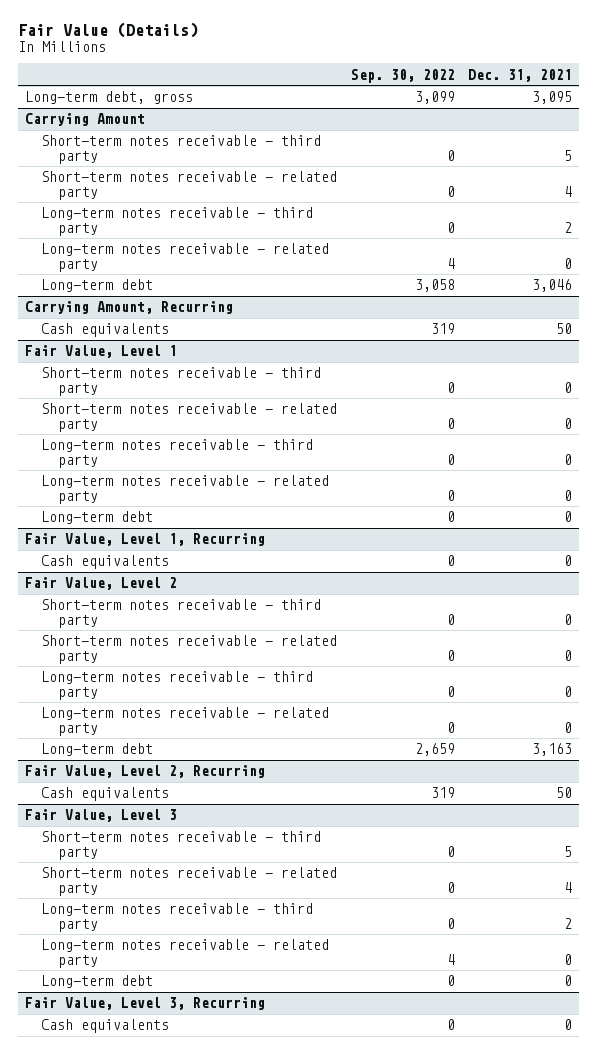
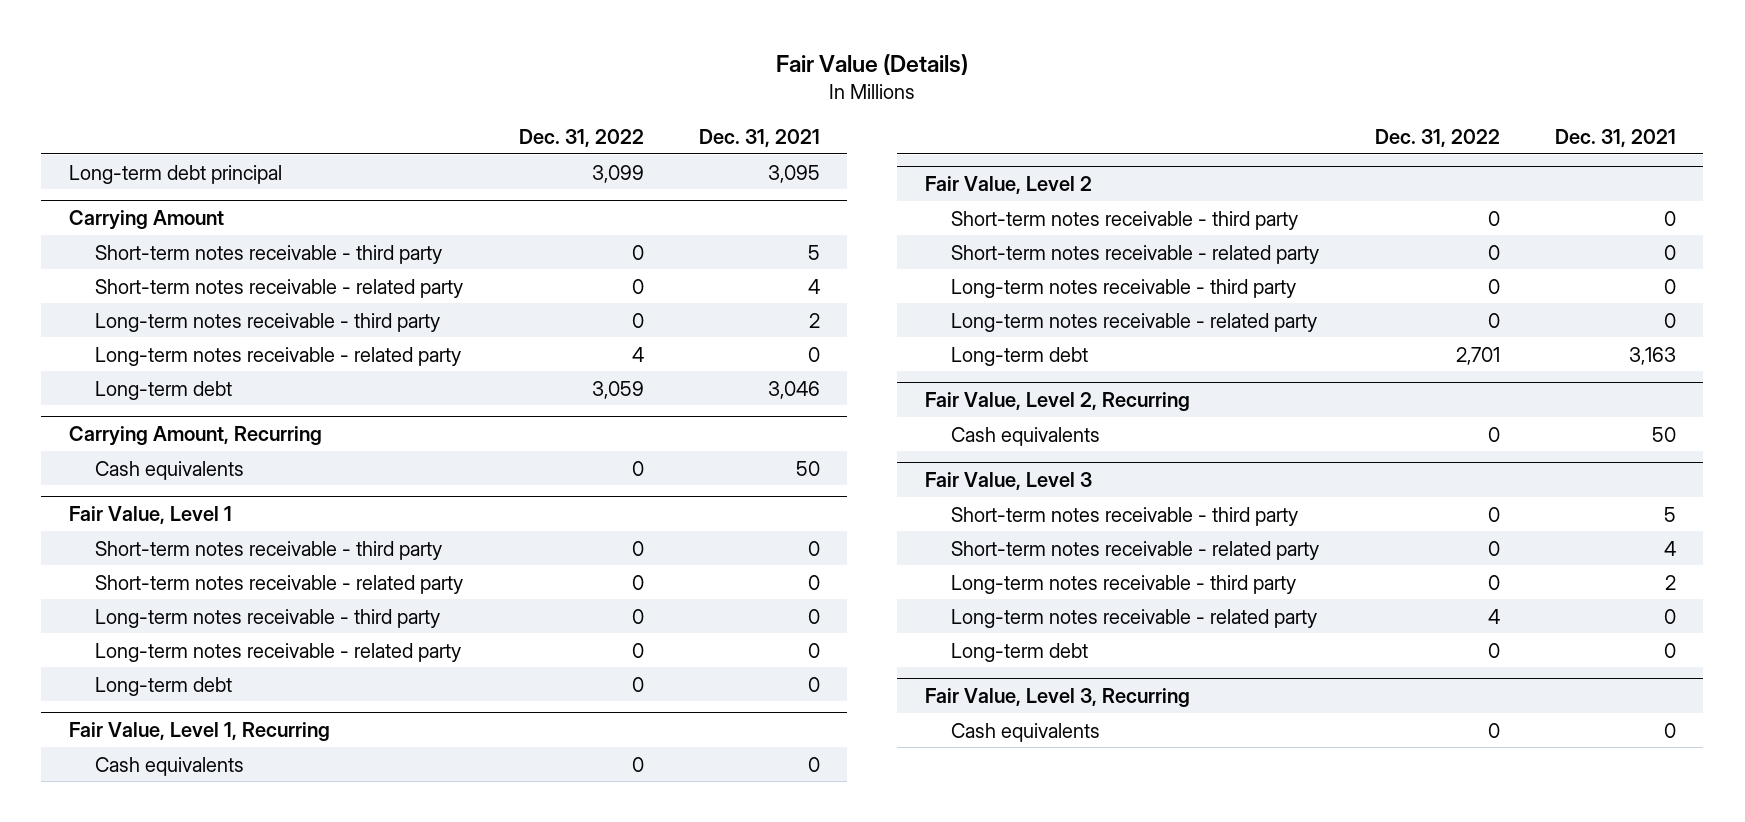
[350,68,455,83] Sep. 30, 2022 -> none
none -> [518,128,644,147] Dec. 31, 2022
[24,91,193,105] Long-term debt, gross -> [68,164,282,184] Long-term debt principal

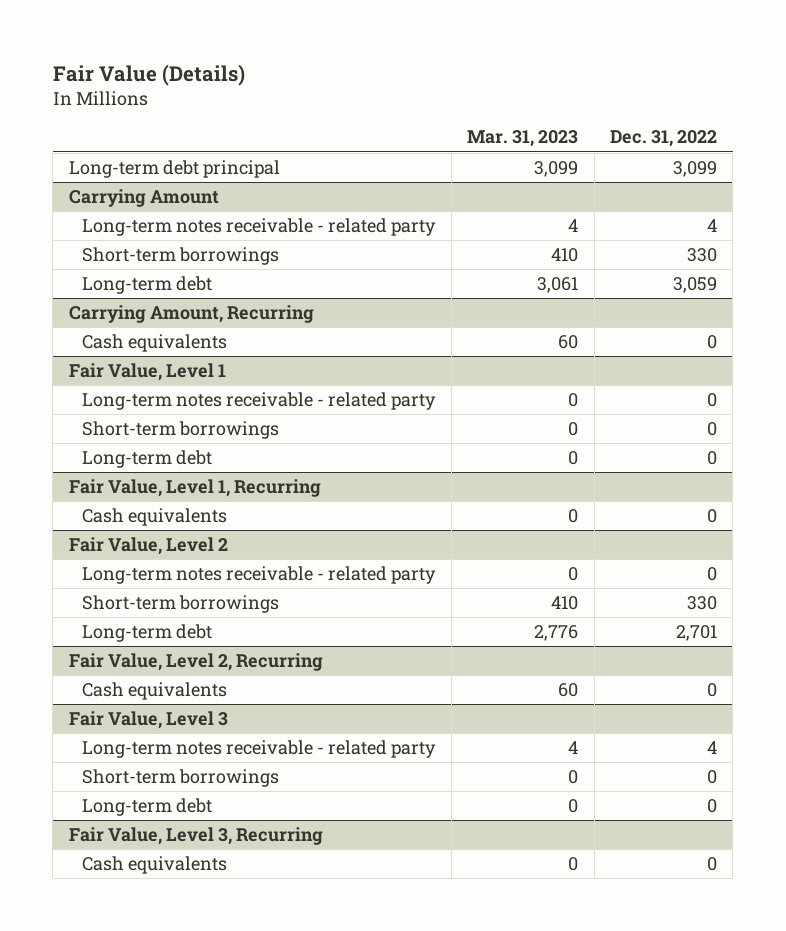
[698,128,820,147] Dec. 31, 2021 -> none
none -> [467,130,579,148] Mar. 31, 2023
[95,244,443,264] Short-term notes receivable - third party -> none
[95,278,464,298] Short-term notes receivable - related party -> none
[95,312,441,332] Long-term notes receivable - third party -> none
none -> [82,246,280,265] Short-term borrowings
[95,540,443,560] Short-term notes receivable - third party -> none
[95,574,464,594] Short-term notes receivable - related party -> none
[95,608,441,628] Long-term notes receivable - third party -> none
none -> [82,420,280,439] Short-term borrowings
[951,210,1299,230] Short-term notes receivable - third party -> none
[951,244,1320,264] Short-term notes receivable - related party -> none
[951,278,1297,298] Long-term notes receivable - third party -> none
none -> [82,594,280,613] Short-term borrowings
[951,506,1299,526] Short-term notes receivable - third party -> none
[951,540,1320,560] Short-term notes receivable - related party -> none
[951,574,1297,594] Long-term notes receivable - third party -> none
none -> [82,768,280,787] Short-term borrowings

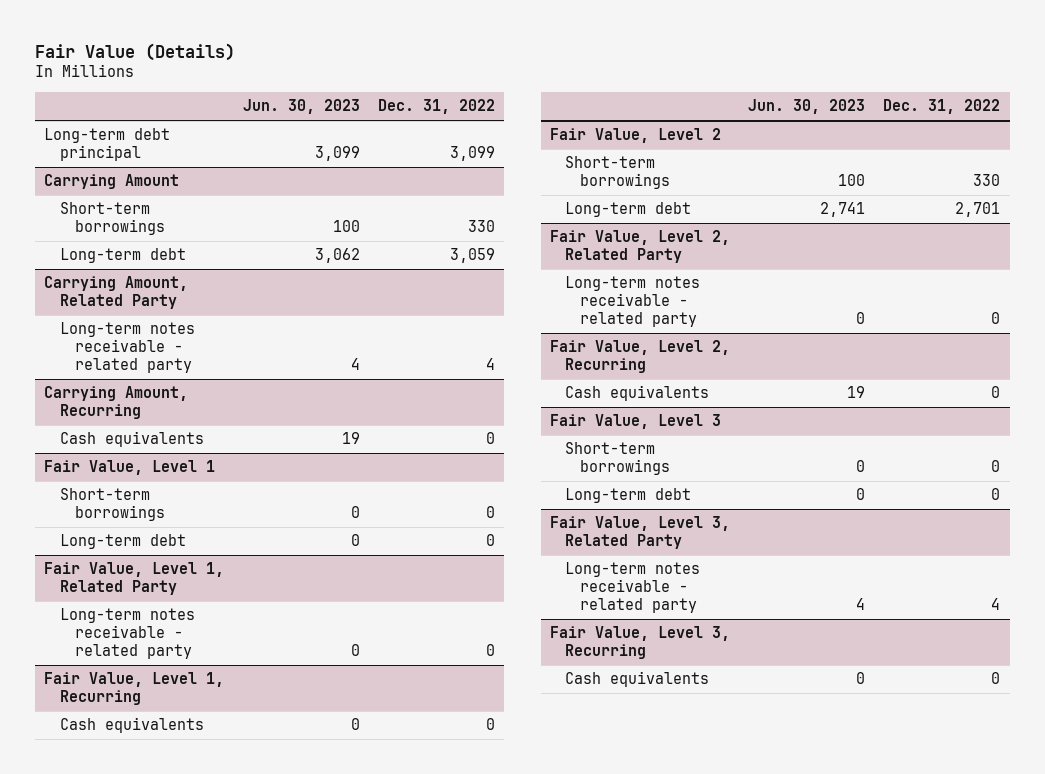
[467,130,579,148] Mar. 31, 2023 -> none
none -> [242,99,360,115] Jun. 30, 2023
[82,217,437,236] Long-term notes receivable - related party -> none
none -> [44,276,189,310] Carrying Amount, Related Party
none -> [59,322,195,374] Long-term notes receivable - related party
[82,391,437,410] Long-term notes receivable - related party -> none
none -> [44,562,225,596] Fair Value, Level 1, Related Party
none -> [59,608,195,660] Long-term notes receivable - related party
[82,565,437,584] Long-term notes receivable - related party -> none
none -> [549,230,730,264] Fair Value, Level 2, Related Party
none -> [565,276,701,328] Long-term notes receivable - related party
[82,739,437,758] Long-term notes receivable - related party -> none
none -> [549,516,730,550] Fair Value, Level 3, Related Party
none -> [565,562,701,614] Long-term notes receivable - related party

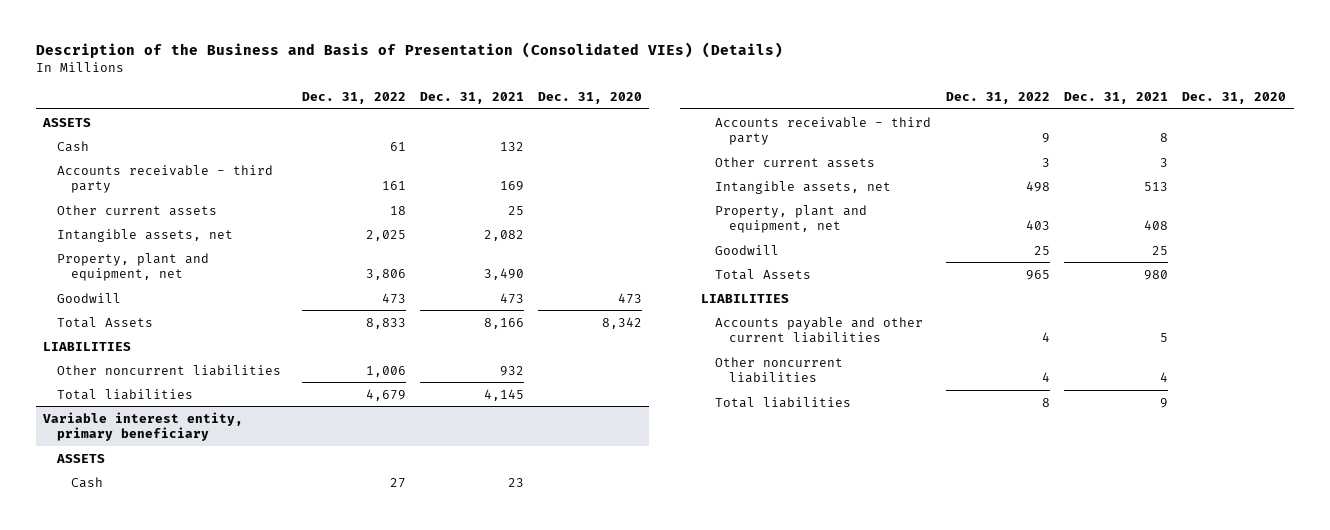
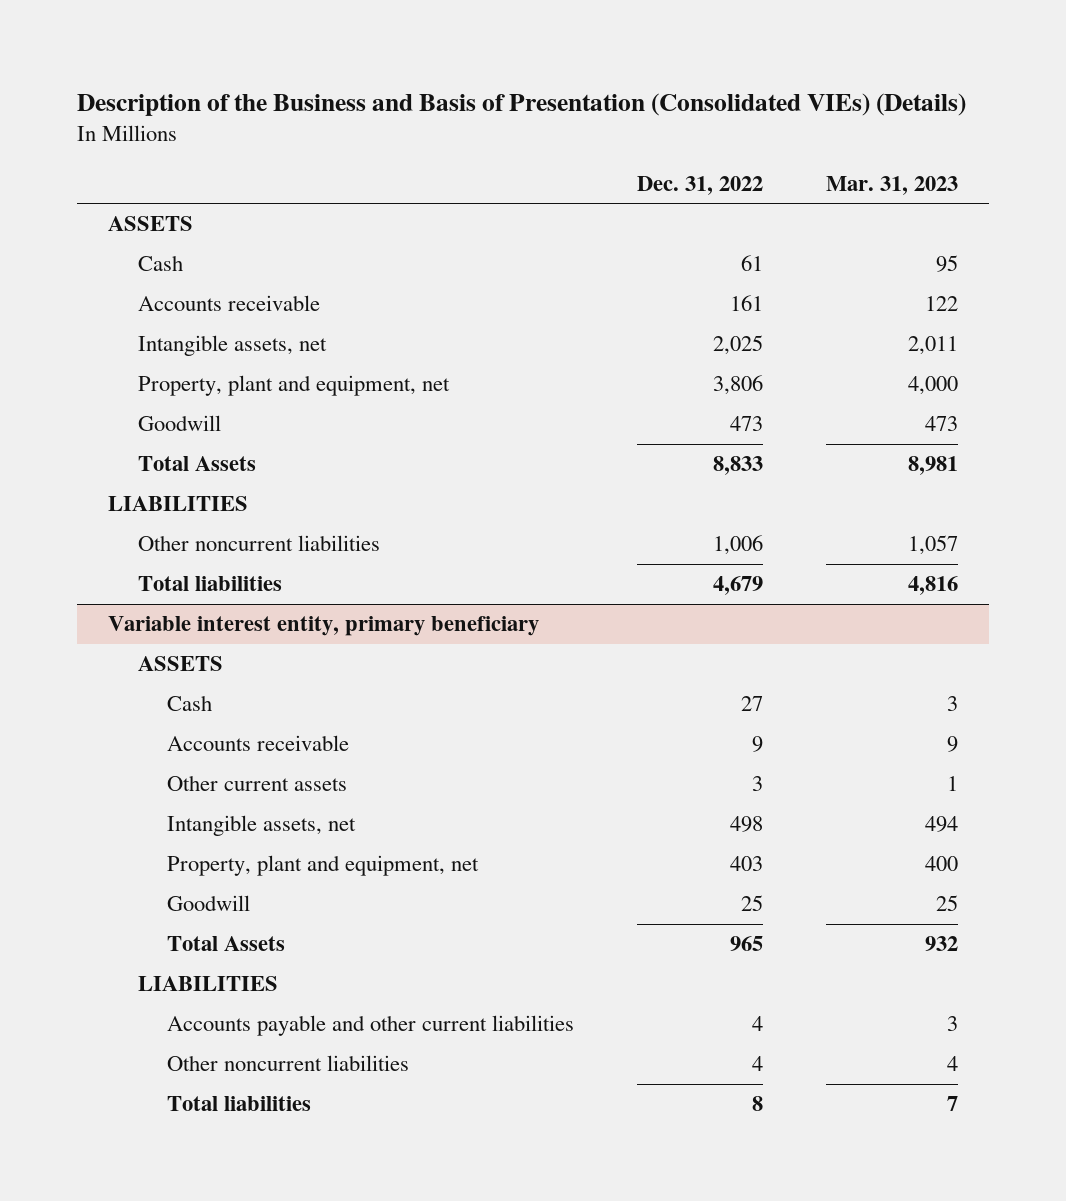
[419,91,524,104] Dec. 31, 2021 -> none
[538,91,643,104] Dec. 31, 2020 -> none
none -> [826,175,959,195] Mar. 31, 2023
[57,204,218,216] Other current assets -> none
[57,164,274,193] Accounts receivable - third party -> [137,295,320,312] Accounts receivable
[715,116,932,145] Accounts receivable - third party -> [167,735,350,752] Accounts receivable

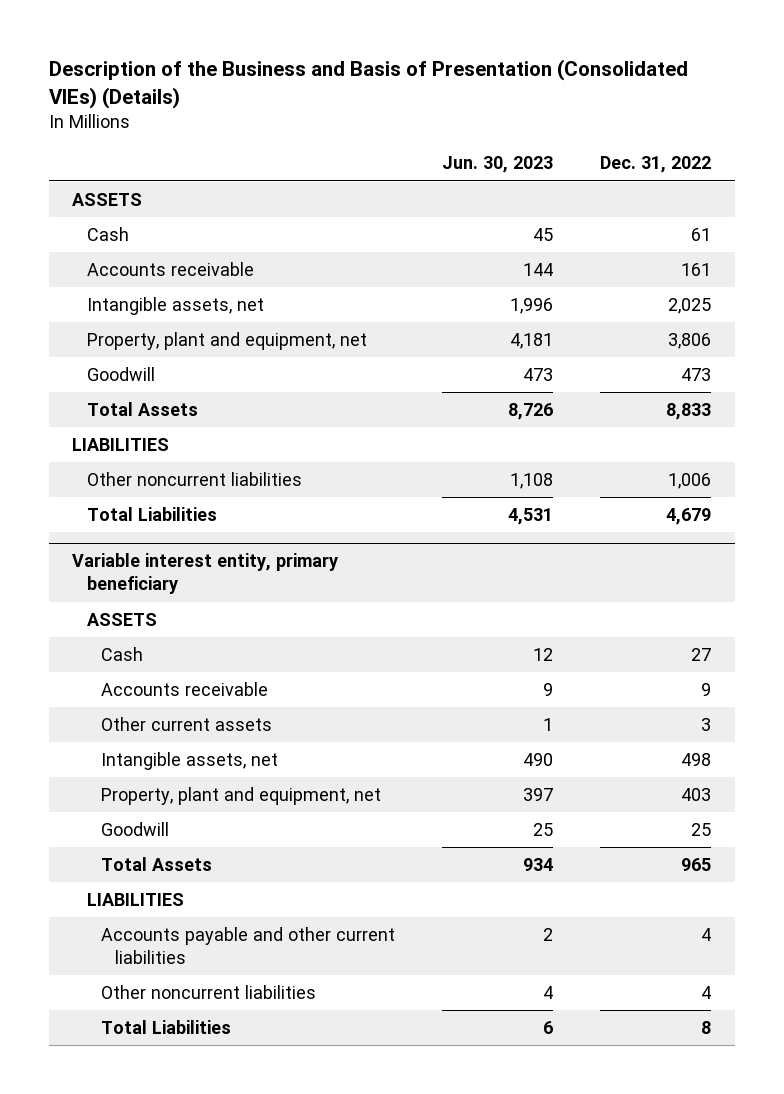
[826,175,959,195] Mar. 31, 2023 -> none
none -> [442,156,554,174] Jun. 30, 2023
[137,576,282,592] Total liabilities -> [86,506,217,521] Total Liabilities
[167,1096,312,1112] Total liabilities -> [100,1019,231,1034] Total Liabilities

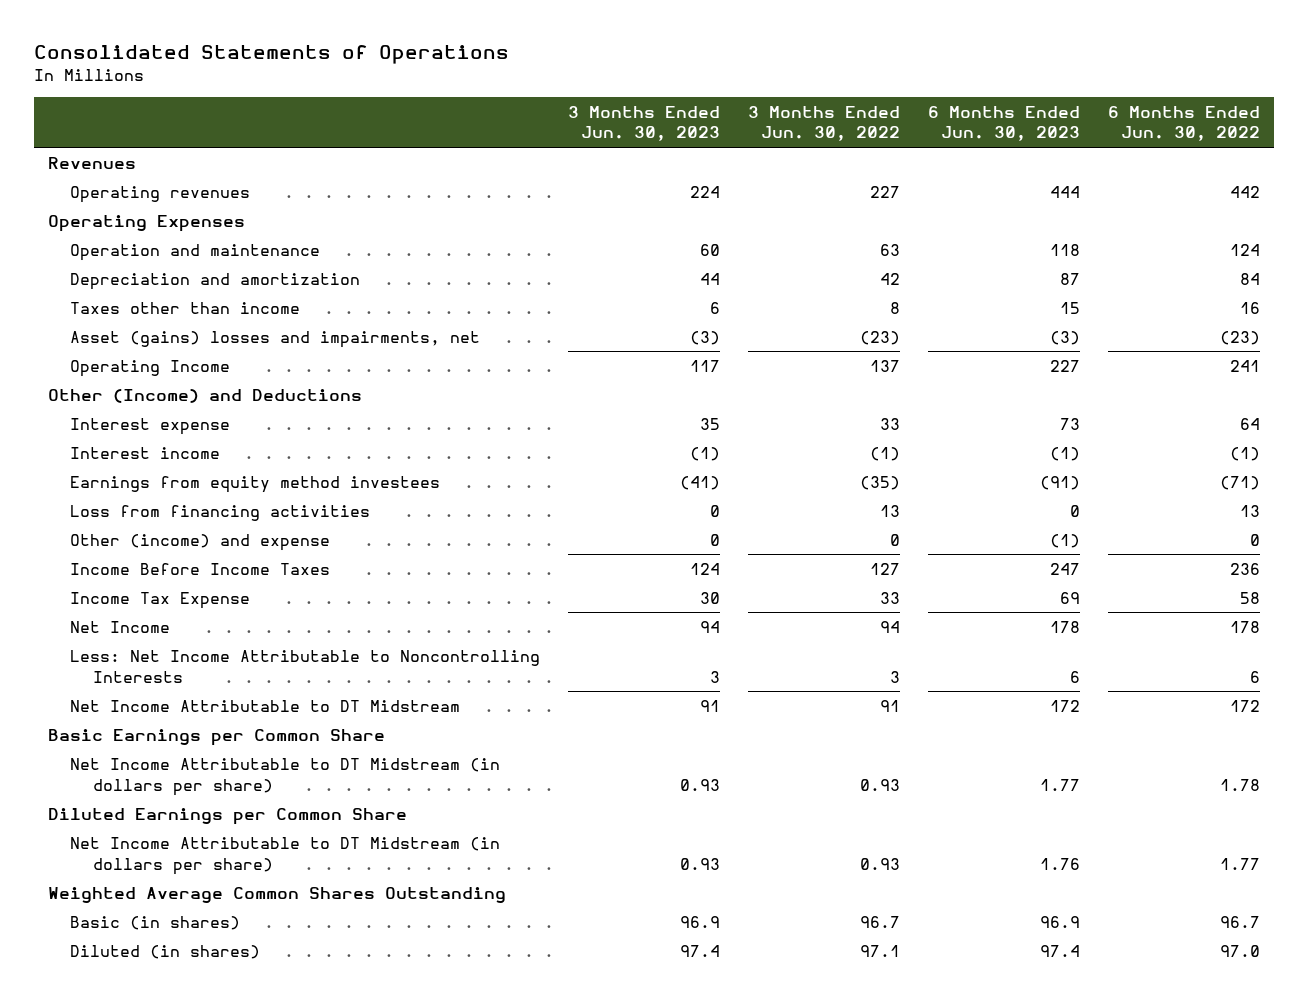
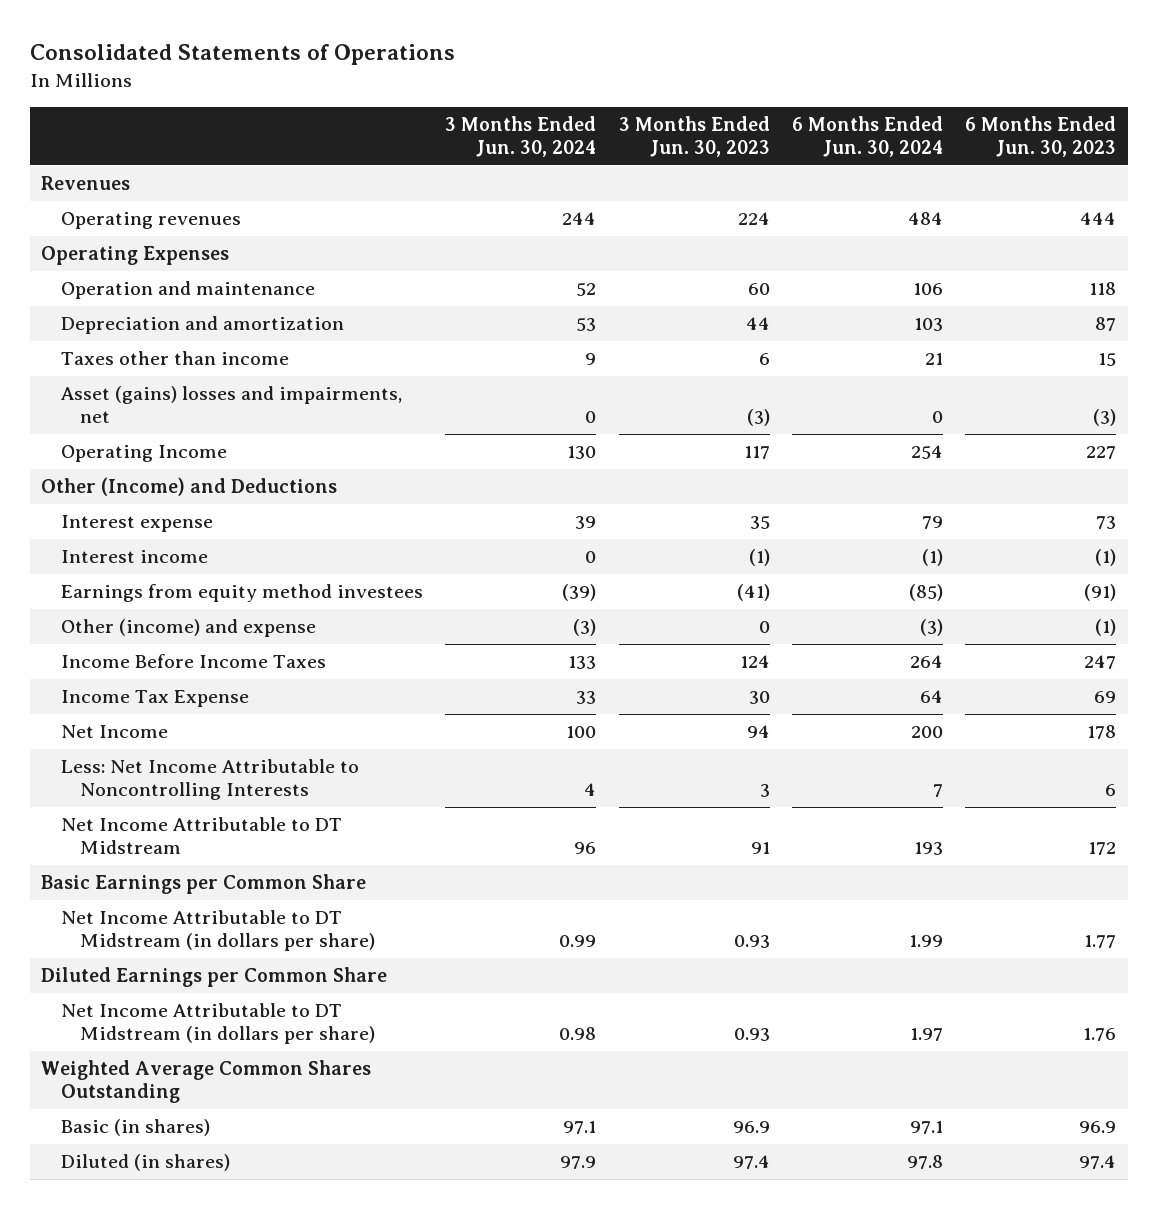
[748,105,901,142] 3 Months Ended Jun. 30, 2022 -> none
[1108,105,1261,142] 6 Months Ended Jun. 30, 2022 -> none
none -> [445,115,597,157] 3 Months Ended Jun. 30, 2024
none -> [791,115,943,157] 6 Months Ended Jun. 30, 2024
[70,504,371,521] Loss from financing activities -> none

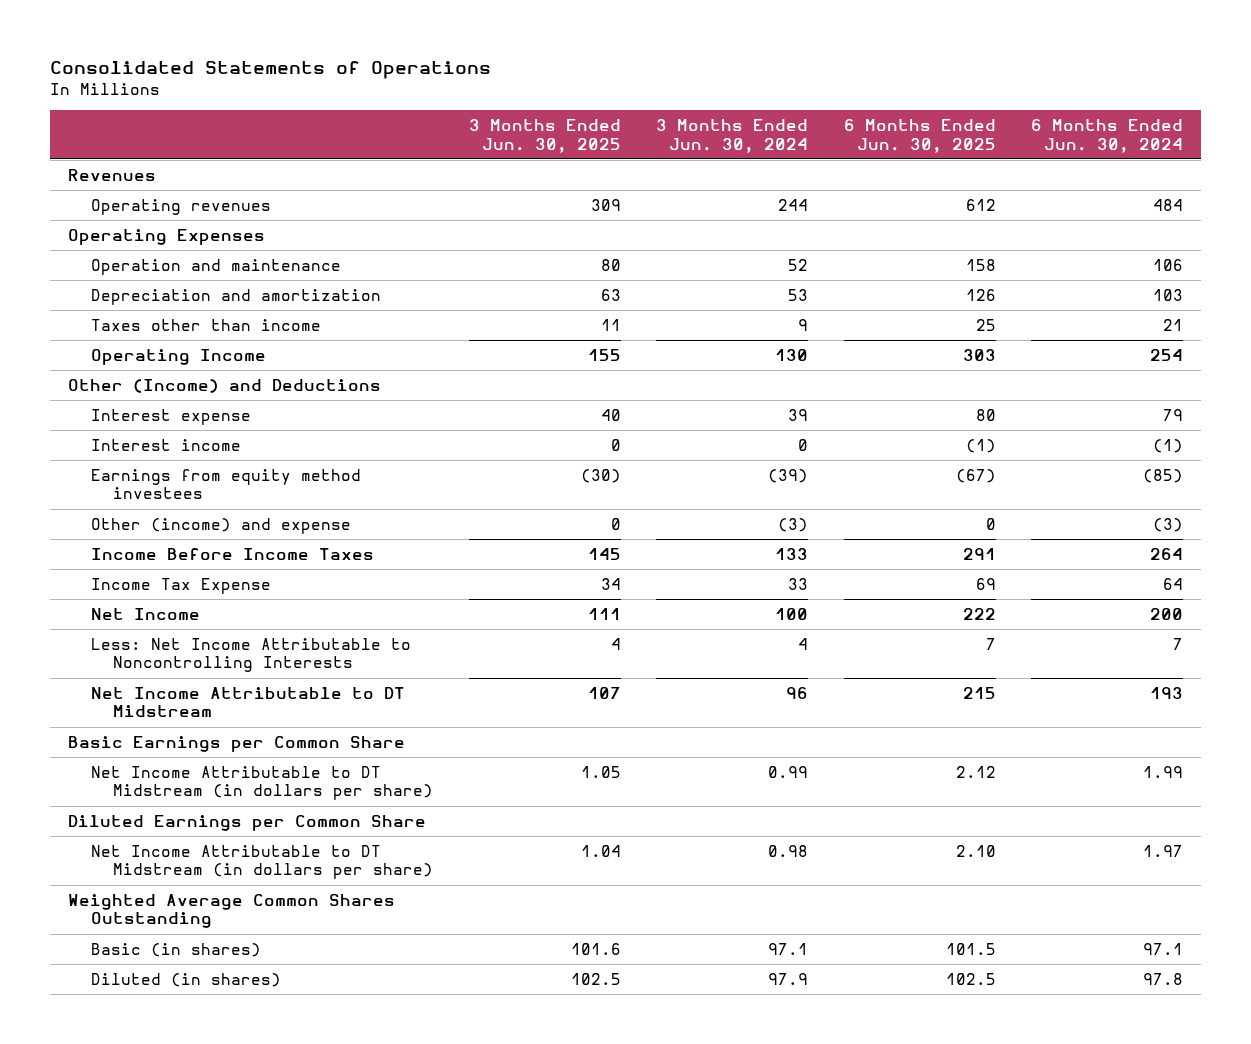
[618,115,770,157] 3 Months Ended Jun. 30, 2023 -> none
[965,115,1117,157] 6 Months Ended Jun. 30, 2023 -> none
none -> [468,118,621,153] 3 Months Ended Jun. 30, 2025
none -> [843,118,996,153] 6 Months Ended Jun. 30, 2025
[60,386,402,424] Asset (gains) losses and impairments, net -> none

